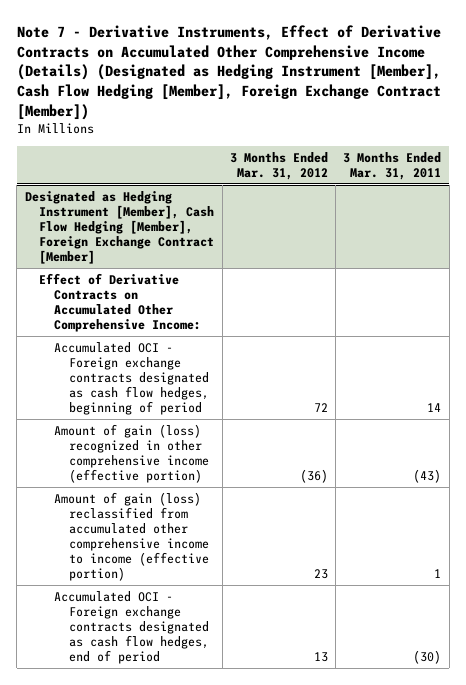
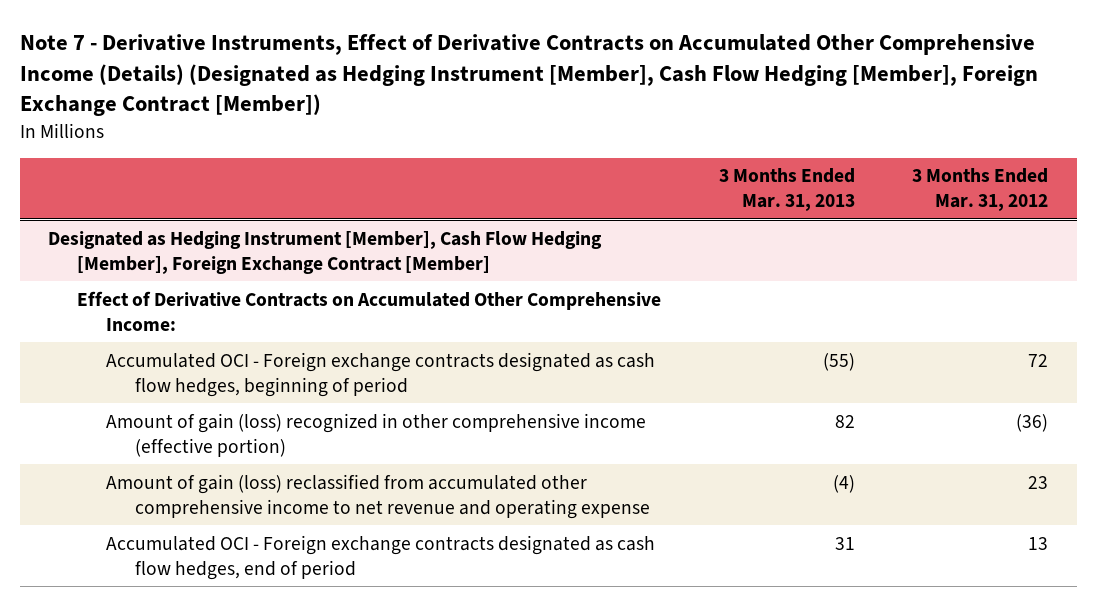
[343,151,442,180] 3 Months Ended Mar. 31, 2011 -> none
none -> [718,168,855,212] 3 Months Ended Mar. 31, 2013
[53,491,209,582] Amount of gain (loss) reclassified from accumulated other comprehensive income to income (effective portion) -> [106,473,651,519] Amount of gain (loss) reclassified from accumulated other comprehensive income to net revenue and operating expense

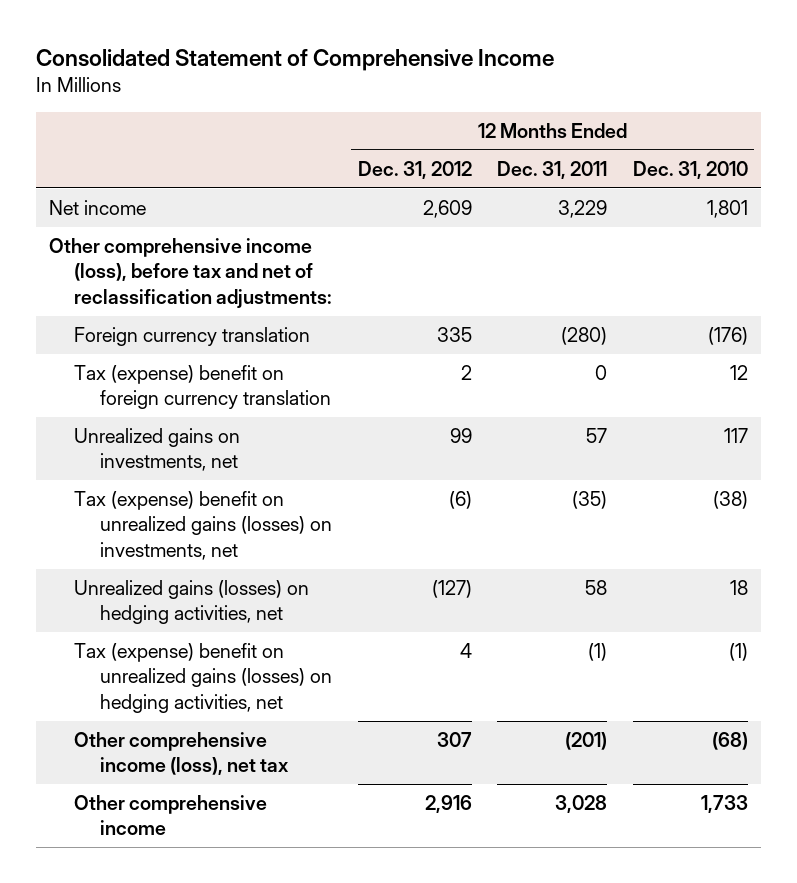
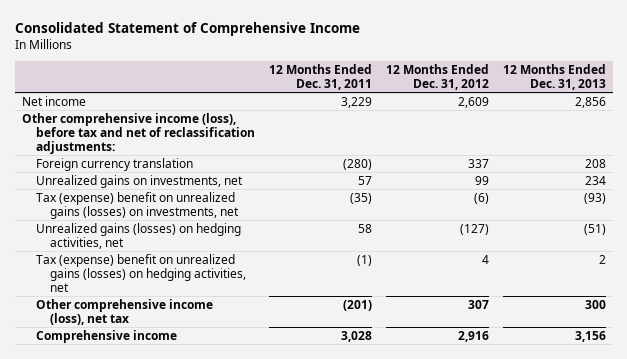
[633,160,749,179] Dec. 31, 2010 -> none
none -> [502,63,606,90] 12 Months Ended Dec. 31, 2013
[74,365,331,410] Tax (expense) benefit on foreign currency translation -> none
[436,327,472,343] 335 -> [467,159,489,169] 337
[74,795,268,836] Other comprehensive income -> [35,330,177,344] Comprehensive income

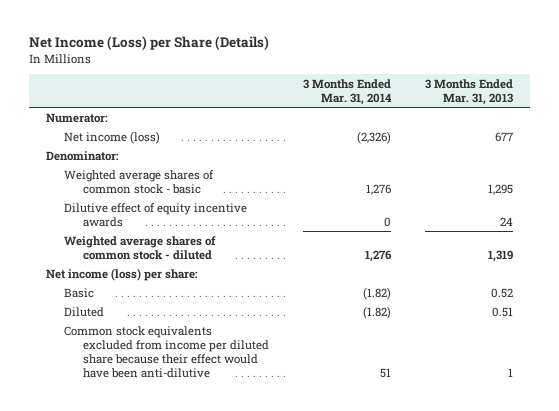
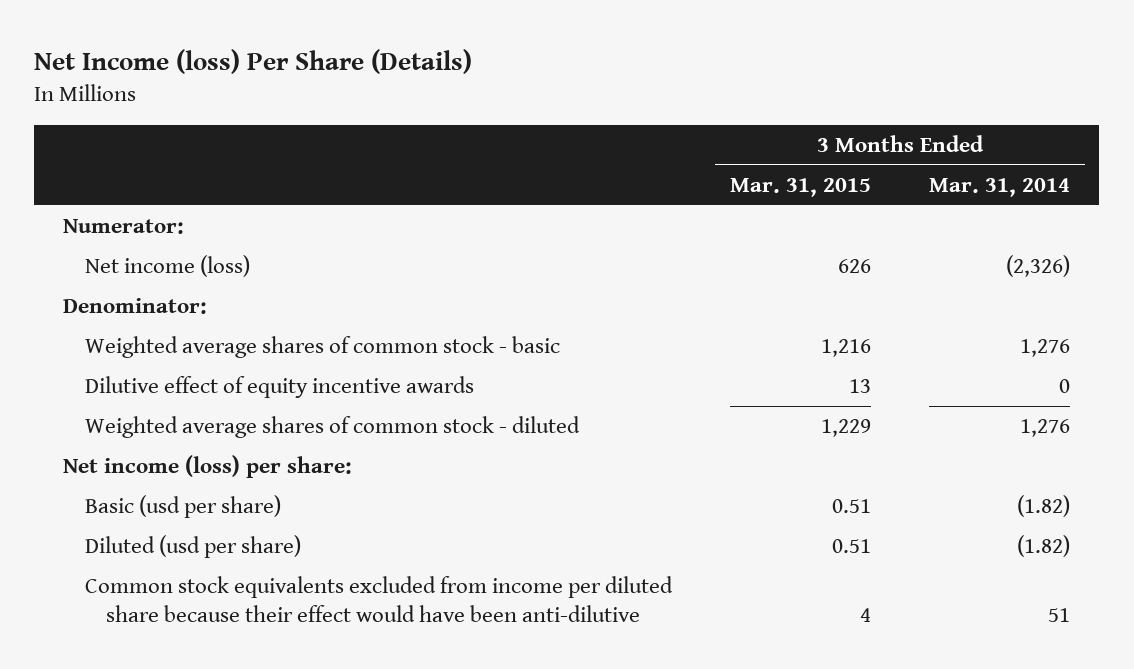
[28,35,269,50] Net Income (Loss) per Share (Details) -> [34,49,473,75] Net Income (loss) Per Share (Details)
[425,79,514,106] 3 Months Ended Mar. 31, 2013 -> none
none -> [729,177,871,197] Mar. 31, 2015
[64,287,95,298] Basic -> [84,495,281,519] Basic (usd per share)
[64,306,105,317] Diluted -> [84,535,301,559] Diluted (usd per share)

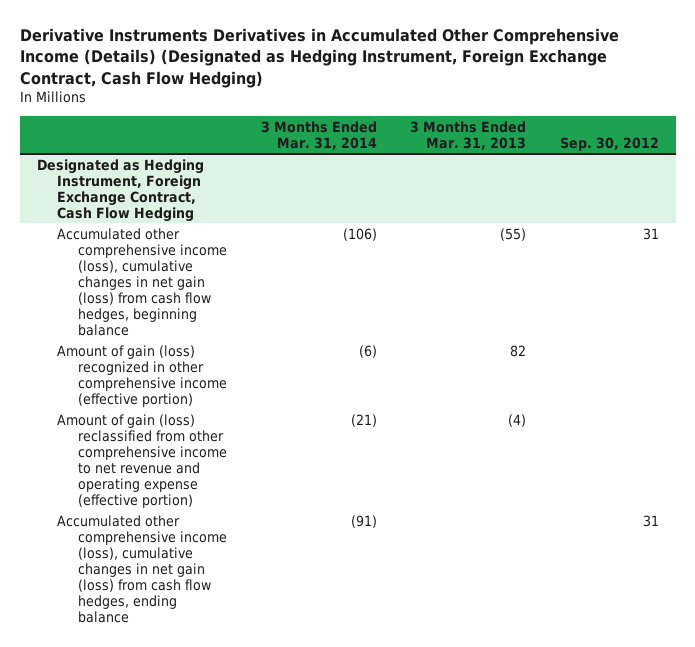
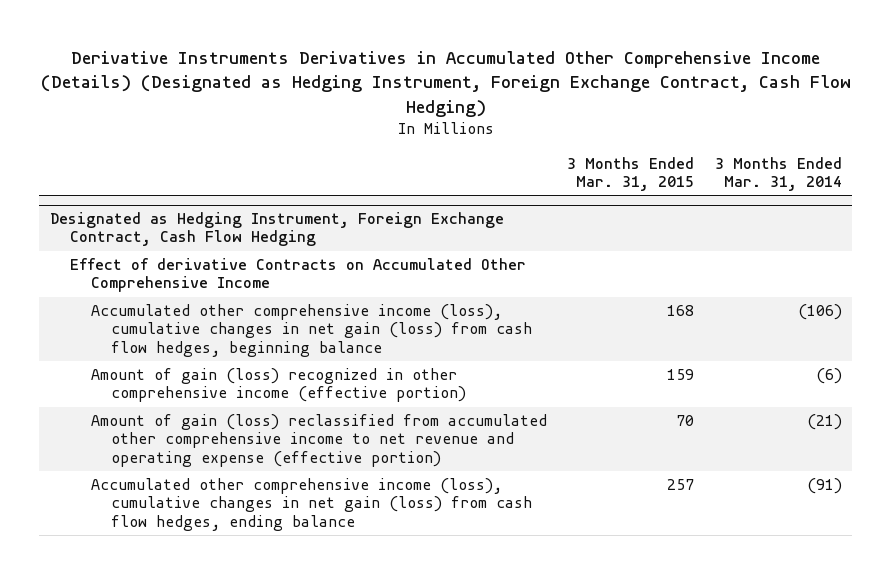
[410,120,527,150] 3 Months Ended Mar. 31, 2013 -> none
[559,136,659,151] Sep. 30, 2012 -> none
none -> [567,156,695,192] 3 Months Ended Mar. 31, 2015
none -> [70,258,527,293] Effect of derivative Contracts on Accumulated Other Comprehensive Income
[57,413,228,508] Amount of gain (loss) reclassified from other comprehensive income to net revenue and operating expense (effective portion) -> [90,414,547,467] Amount of gain (loss) reclassified from accumulated other comprehensive income to net revenue and operating expense (effective portion)

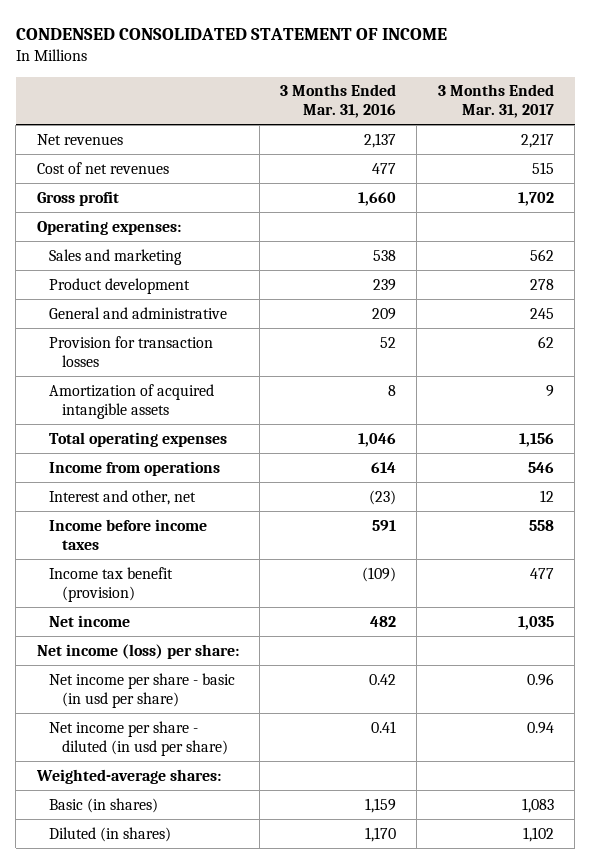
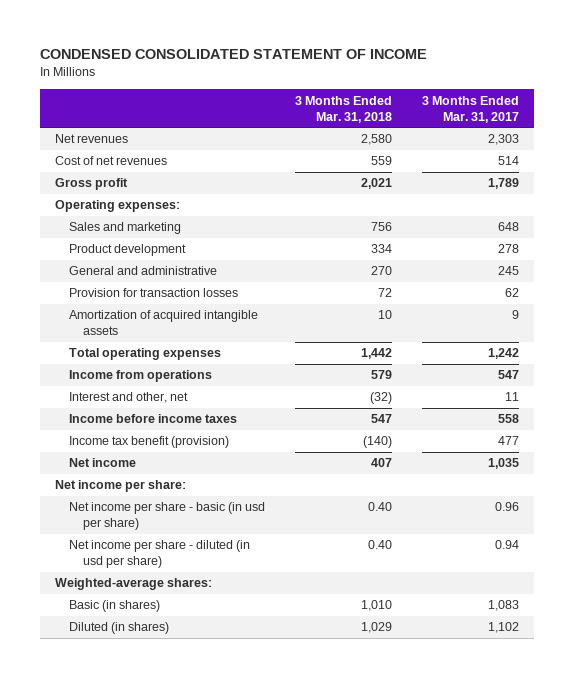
[280,84,397,119] 3 Months Ended Mar. 31, 2016 -> none
none -> [294,95,392,123] 3 Months Ended Mar. 31, 2018
[520,132,554,148] 2,217 -> [487,134,519,146] 2,303
[531,161,554,174] 515 -> [497,156,519,166] 514
[517,191,554,206] 1,702 -> [487,178,519,190] 1,789
[529,248,554,261] 562 -> [497,222,519,232] 648
[518,432,554,447] 1,156 -> [487,348,519,360] 1,242
[527,461,554,473] 546 -> [497,370,519,380] 547
[539,489,554,502] 12 -> [504,392,519,402] 11
[36,643,239,659] Net income (loss) per share: -> [54,480,186,493] Net income per share:

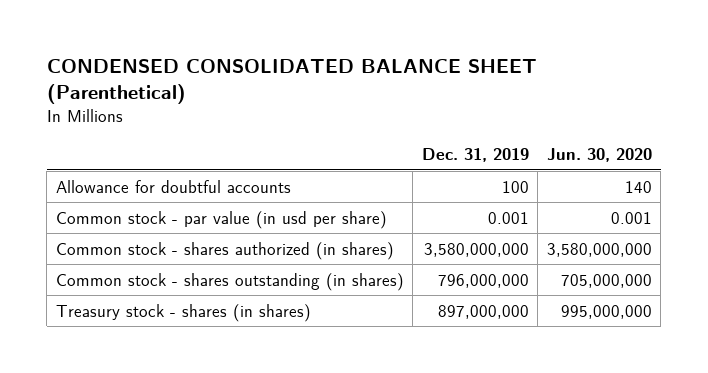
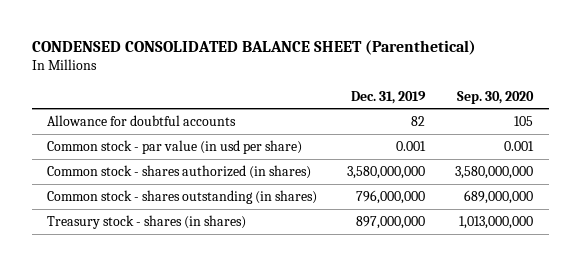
[546,148,652,163] Jun. 30, 2020 -> none
none -> [457,90,535,104] Sep. 30, 2020
[501,180,529,193] 100 -> [411,115,426,126] 82

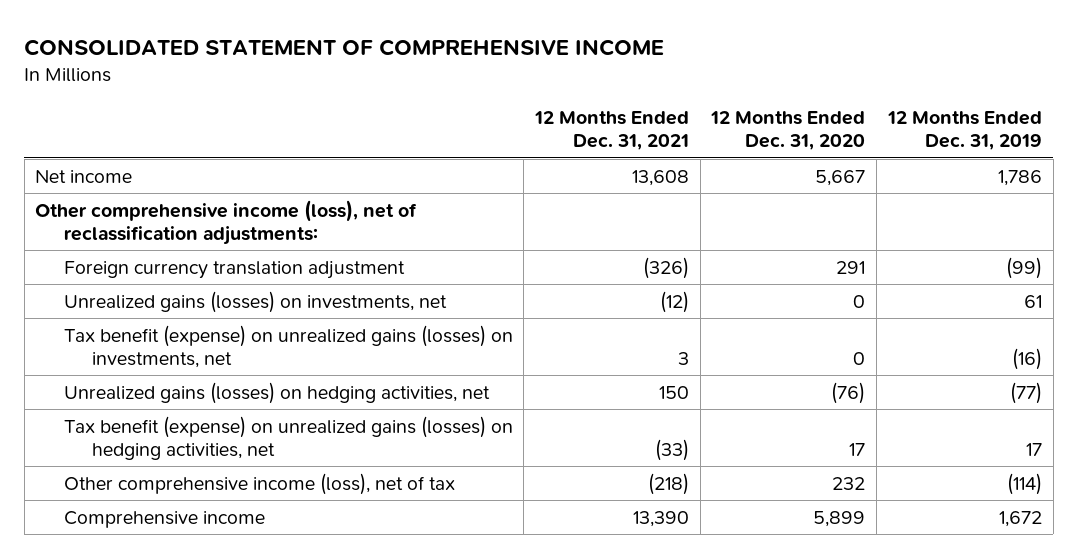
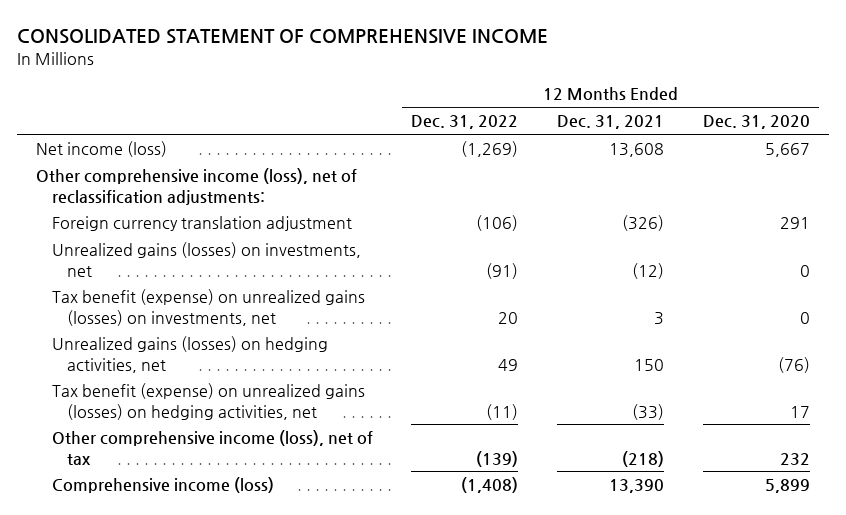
[886,111,1042,151] 12 Months Ended Dec. 31, 2019 -> none
none -> [411,115,519,130] Dec. 31, 2022
[35,169,133,183] Net income -> [36,141,168,158] Net income (loss)
[63,510,265,528] Comprehensive income -> [51,477,274,494] Comprehensive income (loss)

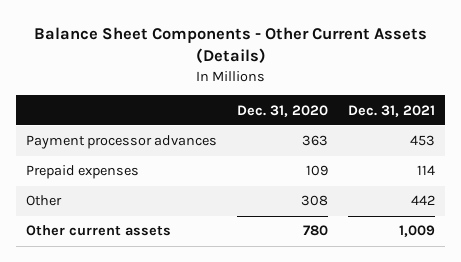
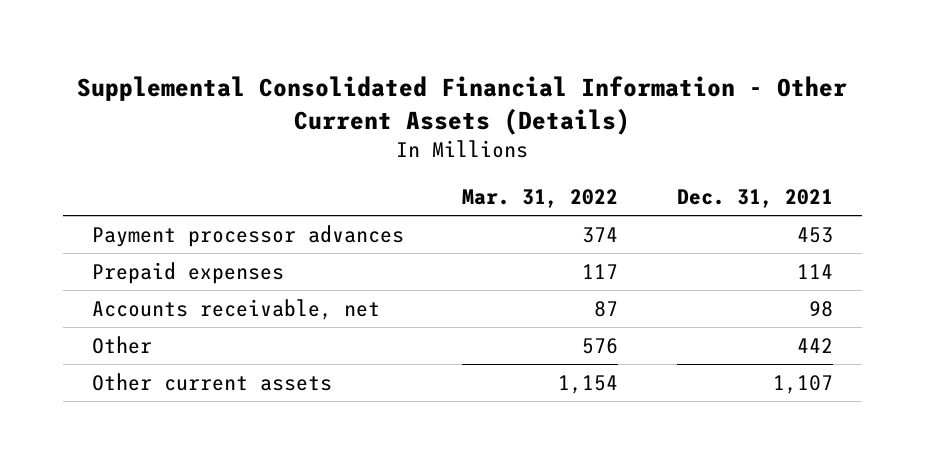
[33,26,427,64] Balance Sheet Components - Other Current Assets (Details) -> [77,75,848,135] Supplemental Consolidated Financial Information - Other Current Assets (Details)
[237,104,329,117] Dec. 31, 2020 -> none
none -> [462,189,619,209] Mar. 31, 2022
none -> [91,298,380,320] Accounts receivable, net
[399,225,436,238] 1,009 -> [772,374,833,394] 1,107

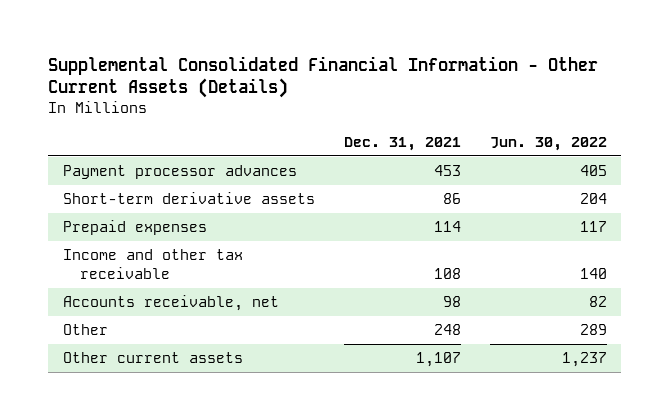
[462,189,619,209] Mar. 31, 2022 -> none
none -> [489,136,607,151] Jun. 30, 2022
none -> [62,192,315,205] Short-term derivative assets
none -> [62,249,243,279] Income and other tax receivable
[796,337,833,353] 442 -> [433,324,461,336] 248

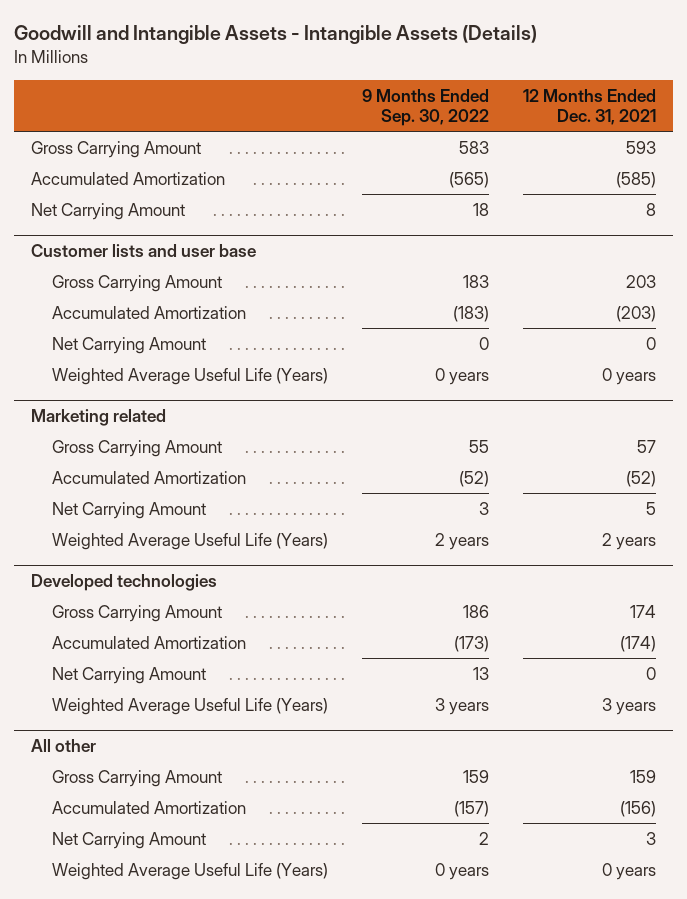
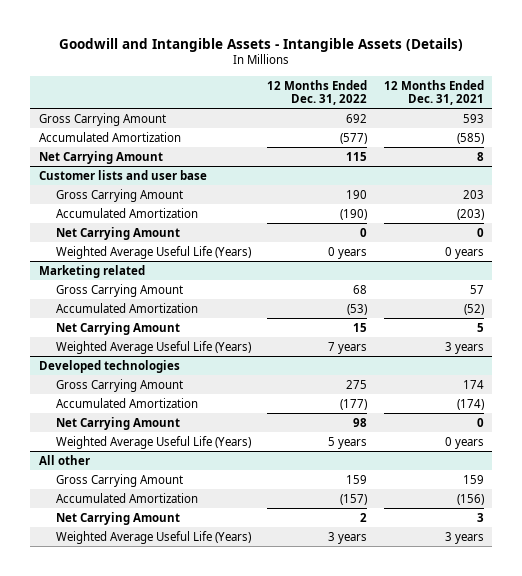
[361,88,489,126] 9 Months Ended Sep. 30, 2022 -> none
none -> [267,79,368,106] 12 Months Ended Dec. 31, 2022
[601,532,656,550] 2 years -> [444,341,484,354] 3 years
[601,697,656,715] 3 years -> [444,436,484,449] 0 years
[601,862,656,880] 0 years -> [444,531,484,544] 3 years

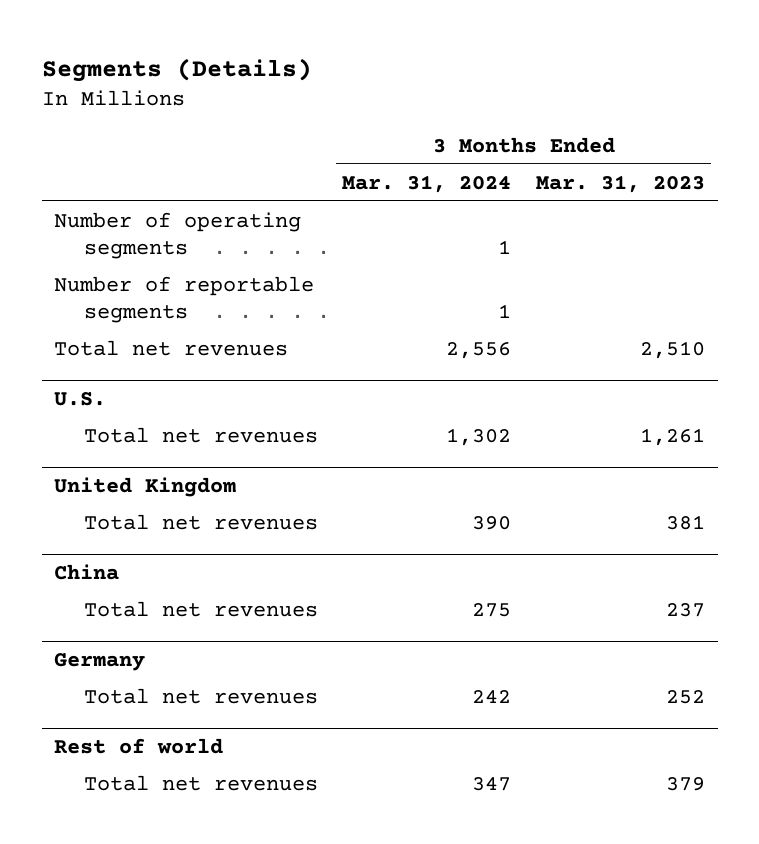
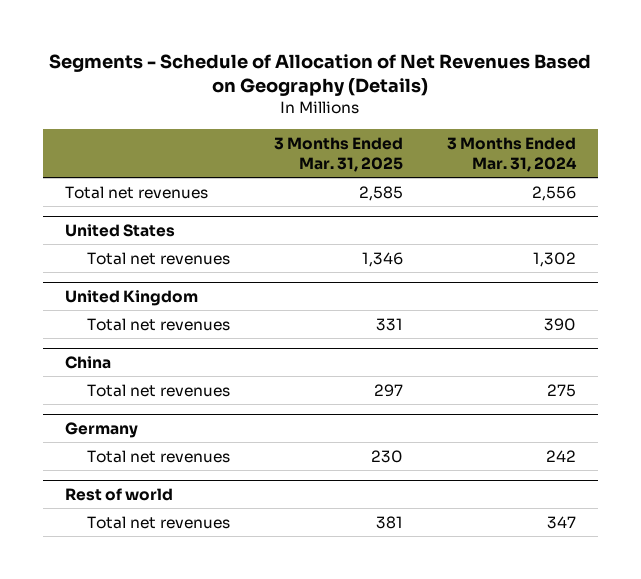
[41,57,312,82] Segments (Details) -> [49,53,592,97] Segments - Schedule of Allocation of Net Revenues Based on Geography (Details)
[536,174,706,193] Mar. 31, 2023 -> none
none -> [273,136,403,173] 3 Months Ended Mar. 31, 2025
[54,211,302,259] Number of operating segments -> none
[54,275,315,323] Number of reportable segments -> none
[54,392,107,407] U.S. -> [65,223,176,237] United States

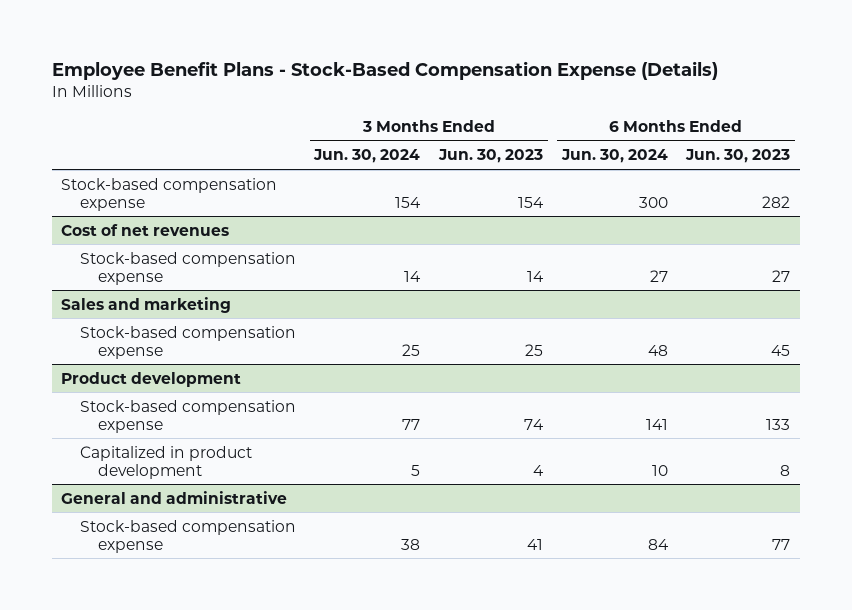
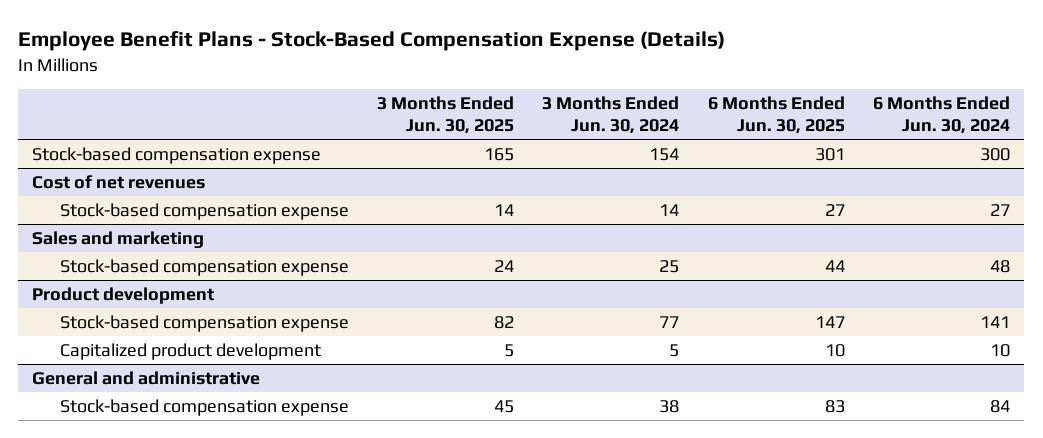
[437,149,543,164] Jun. 30, 2023 -> none
[685,149,791,164] Jun. 30, 2023 -> none
none -> [376,96,514,134] 3 Months Ended Jun. 30, 2025
none -> [707,96,845,134] 6 Months Ended Jun. 30, 2025
[79,445,252,479] Capitalized in product development -> [59,343,321,361] Capitalized product development

